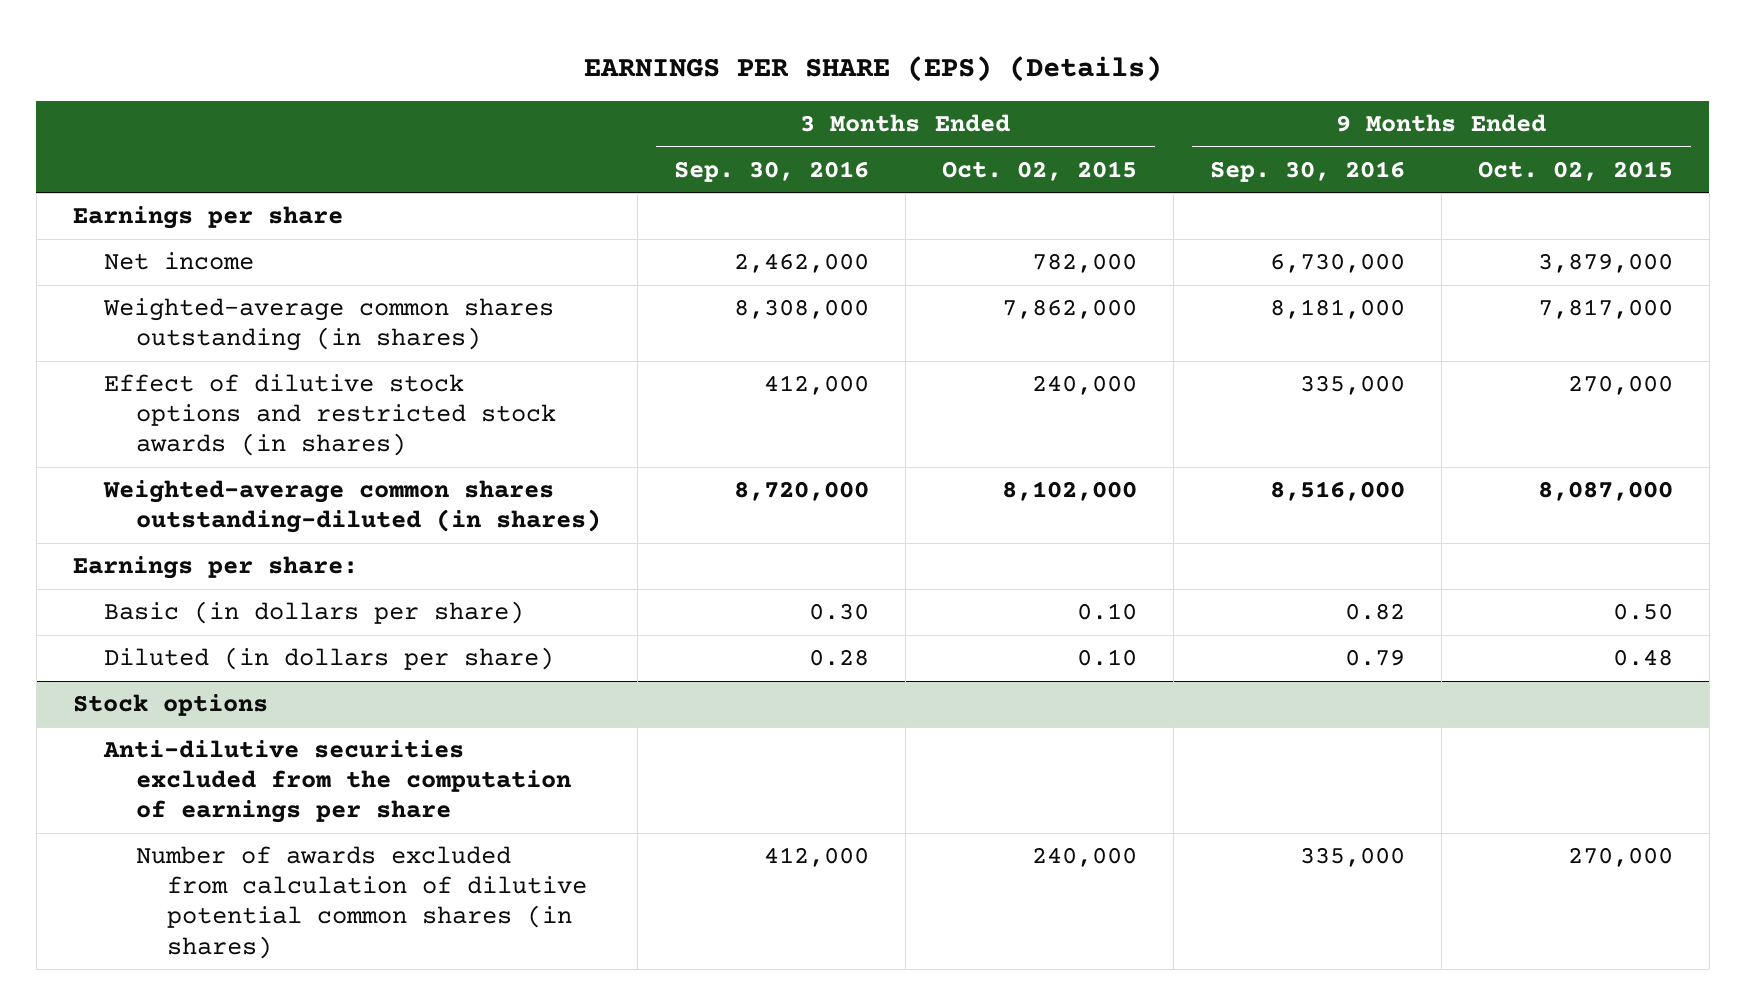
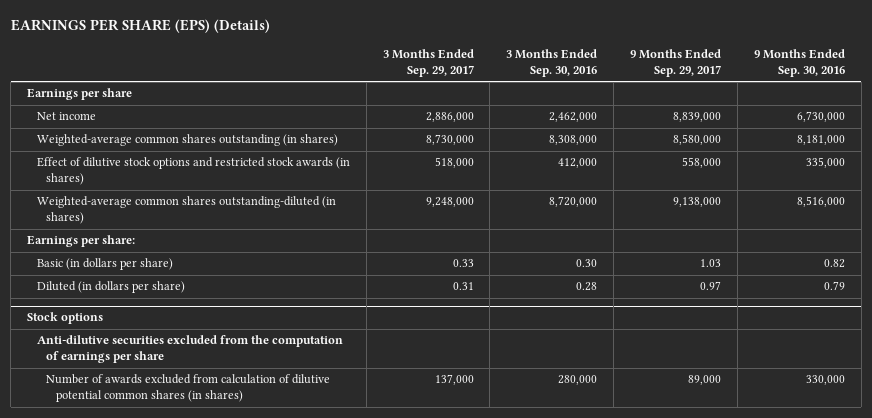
[941,160,1137,181] Oct. 02, 2015 -> none
[1477,160,1673,181] Oct. 02, 2015 -> none
none -> [382,48,474,77] 3 Months Ended Sep. 29, 2017
none -> [630,48,722,77] 9 Months Ended Sep. 29, 2017
[763,847,869,868] 412,000 -> [558,375,598,386] 280,000
[1299,847,1405,868] 335,000 -> [806,375,846,386] 330,000

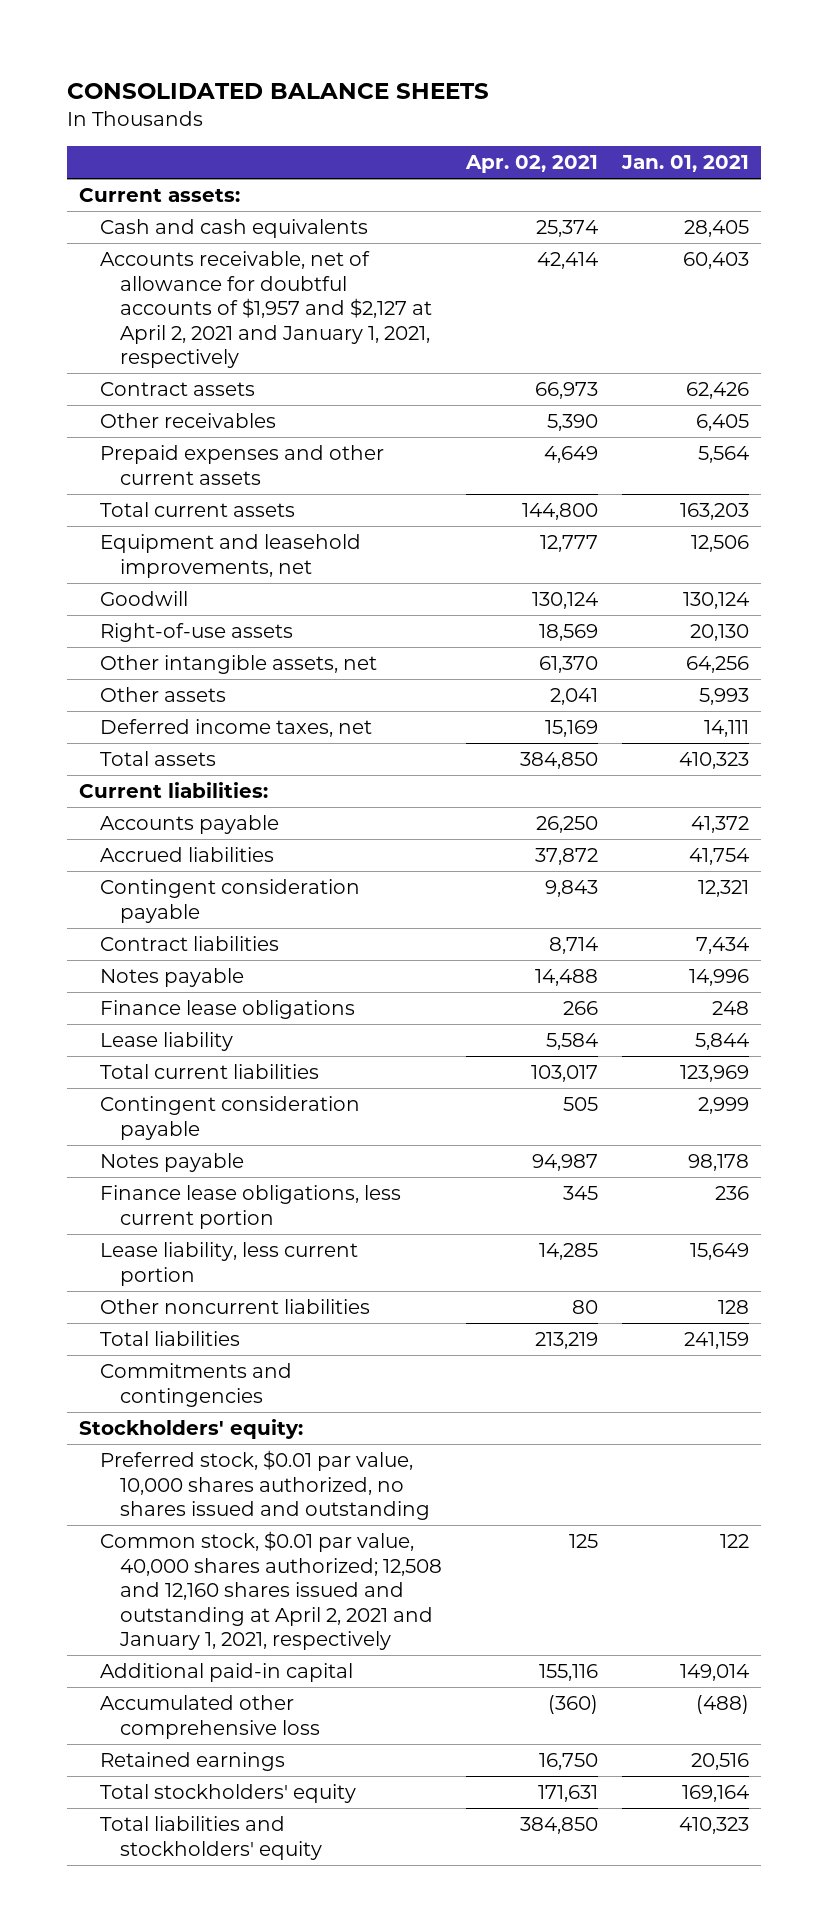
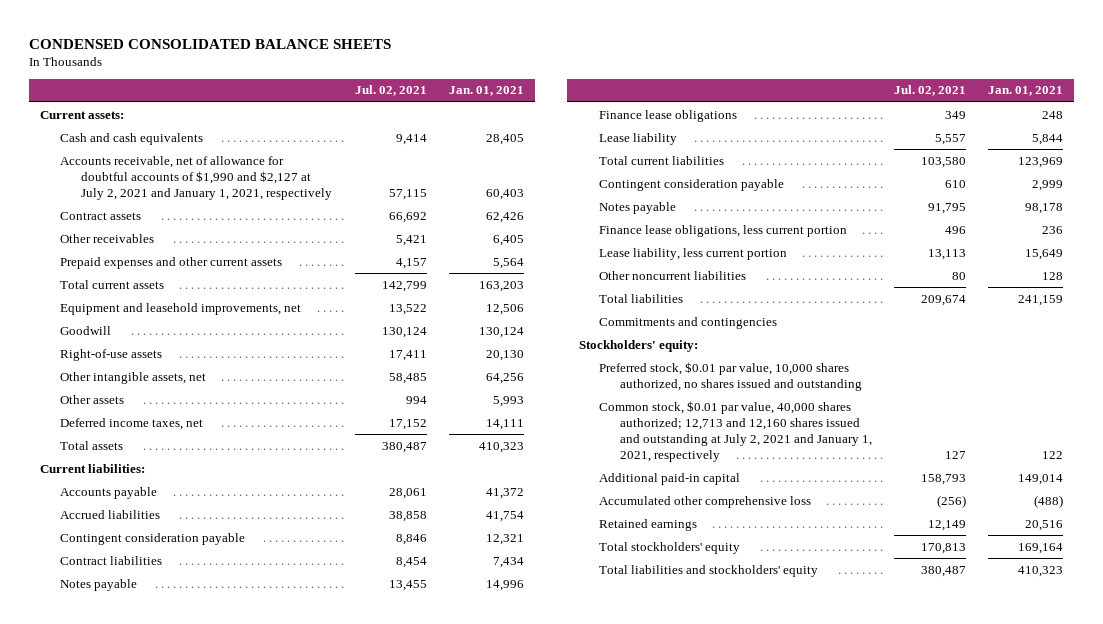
[67,82,490,99] CONSOLIDATED BALANCE SHEETS -> [28,38,391,49] CONDENSED CONSOLIDATED BALANCE SHEETS
[464,154,598,173] Apr. 02, 2021 -> none
none -> [354,85,427,97] Jul. 02, 2021
[99,251,433,369] Accounts receivable, net of allowance for doubtful accounts of $1,957 and $2,127 at April 2, 2021 and January 1, 2021, respectively -> [60,155,332,200] Accounts receivable, net of allowance for doubtful accounts of $1,990 and $2,127 at July 2, 2021 and January 1, 2021, respectively
[99,1531,443,1651] Common stock, $0.01 par value, 40,000 shares authorized; 12,508 and 12,160 shares issued and outstanding at April 2, 2021 and January 1, 2021, respectively -> [599,400,872,462] Common stock, $0.01 par value, 40,000 shares authorized; 12,713 and 12,160 shares issued and outstanding at July 2, 2021 and January 1, 2021, respectively

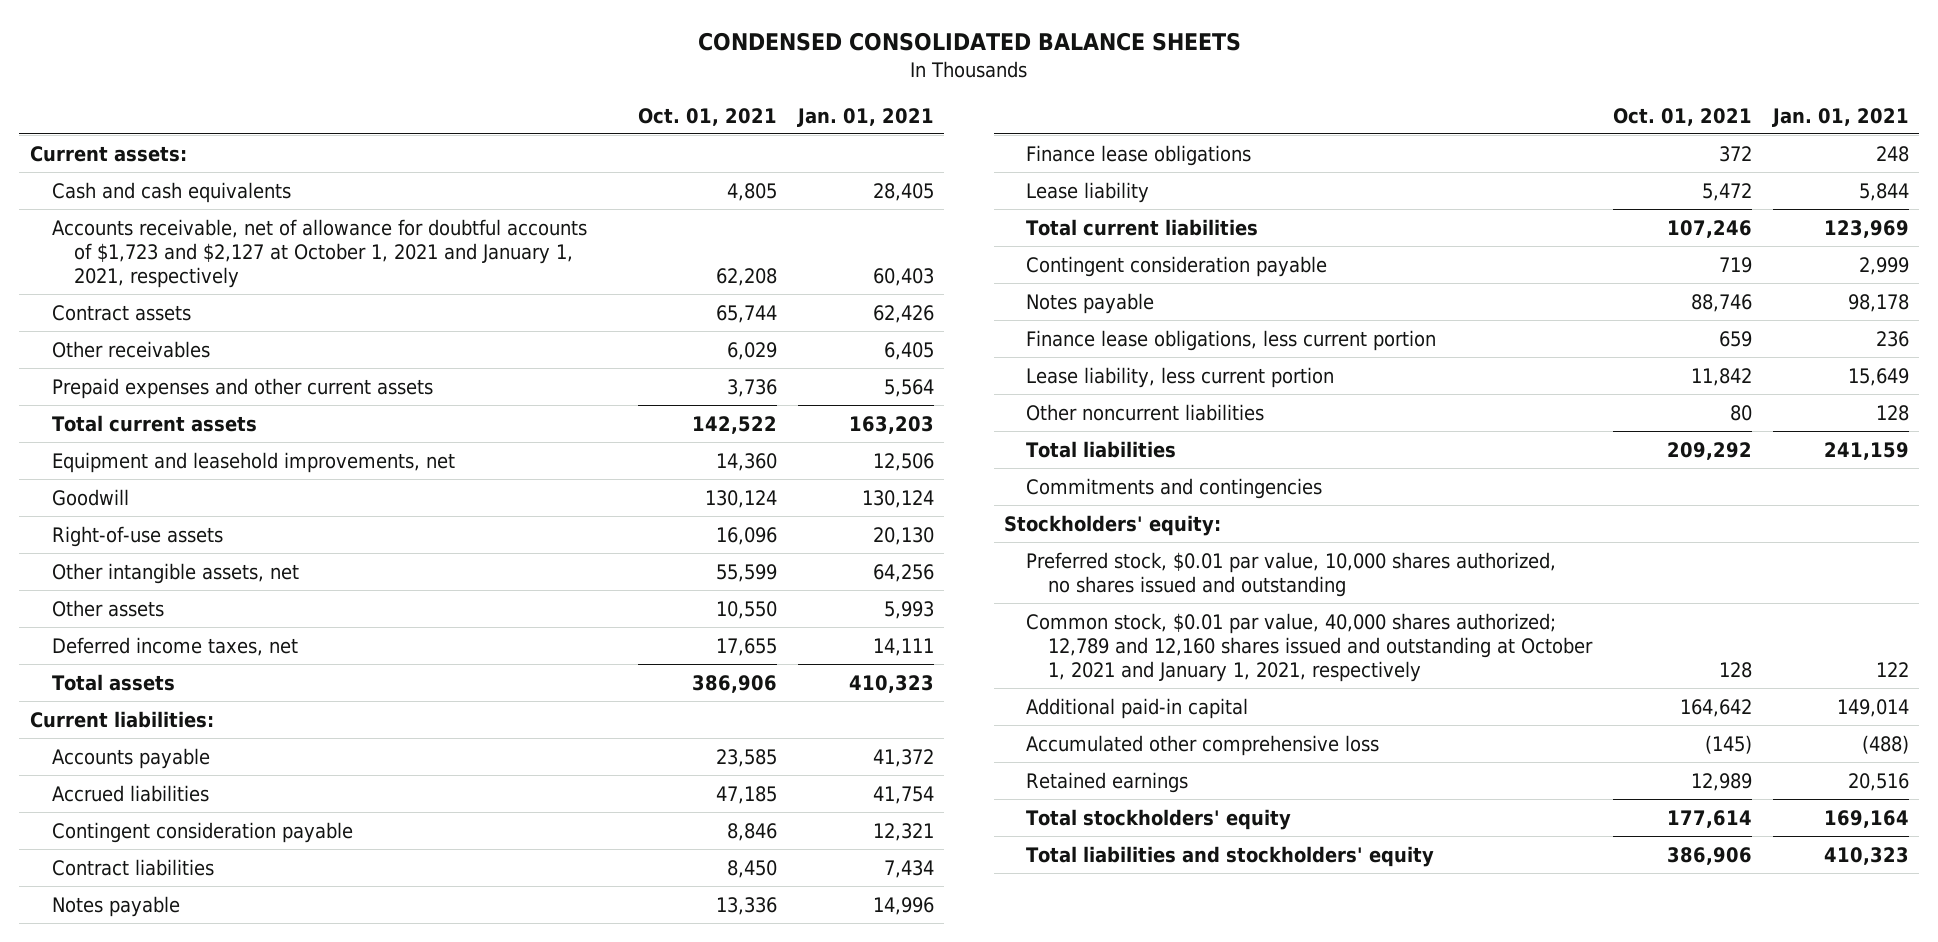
[354,85,427,97] Jul. 02, 2021 -> none
none -> [638,107,778,126] Oct. 01, 2021
[60,155,332,200] Accounts receivable, net of allowance for doubtful accounts of $1,990 and $2,127 at July 2, 2021 and January 1, 2021, respectively -> [51,218,587,289] Accounts receivable, net of allowance for doubtful accounts of $1,723 and $2,127 at October 1, 2021 and January 1, 2021, respectively
[599,400,872,462] Common stock, $0.01 par value, 40,000 shares authorized; 12,713 and 12,160 shares issued and outstanding at July 2, 2021 and January 1, 2021, respectively -> [1026,612,1594,683] Common stock, $0.01 par value, 40,000 shares authorized; 12,789 and 12,160 shares issued and outstanding at October 1, 2021 and January 1, 2021, respectively

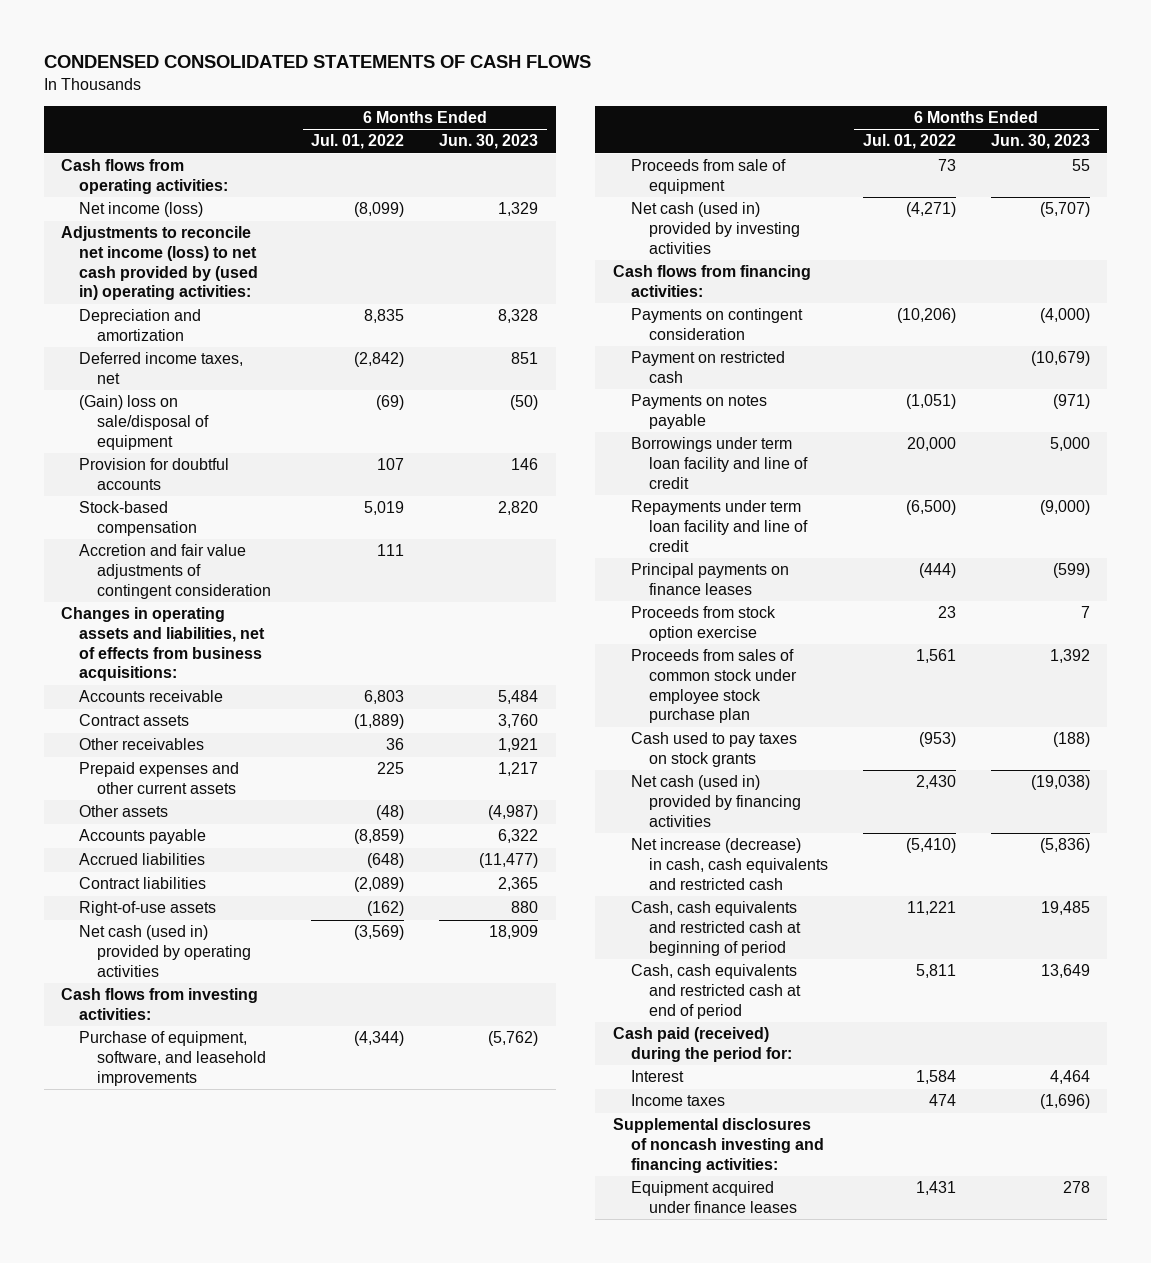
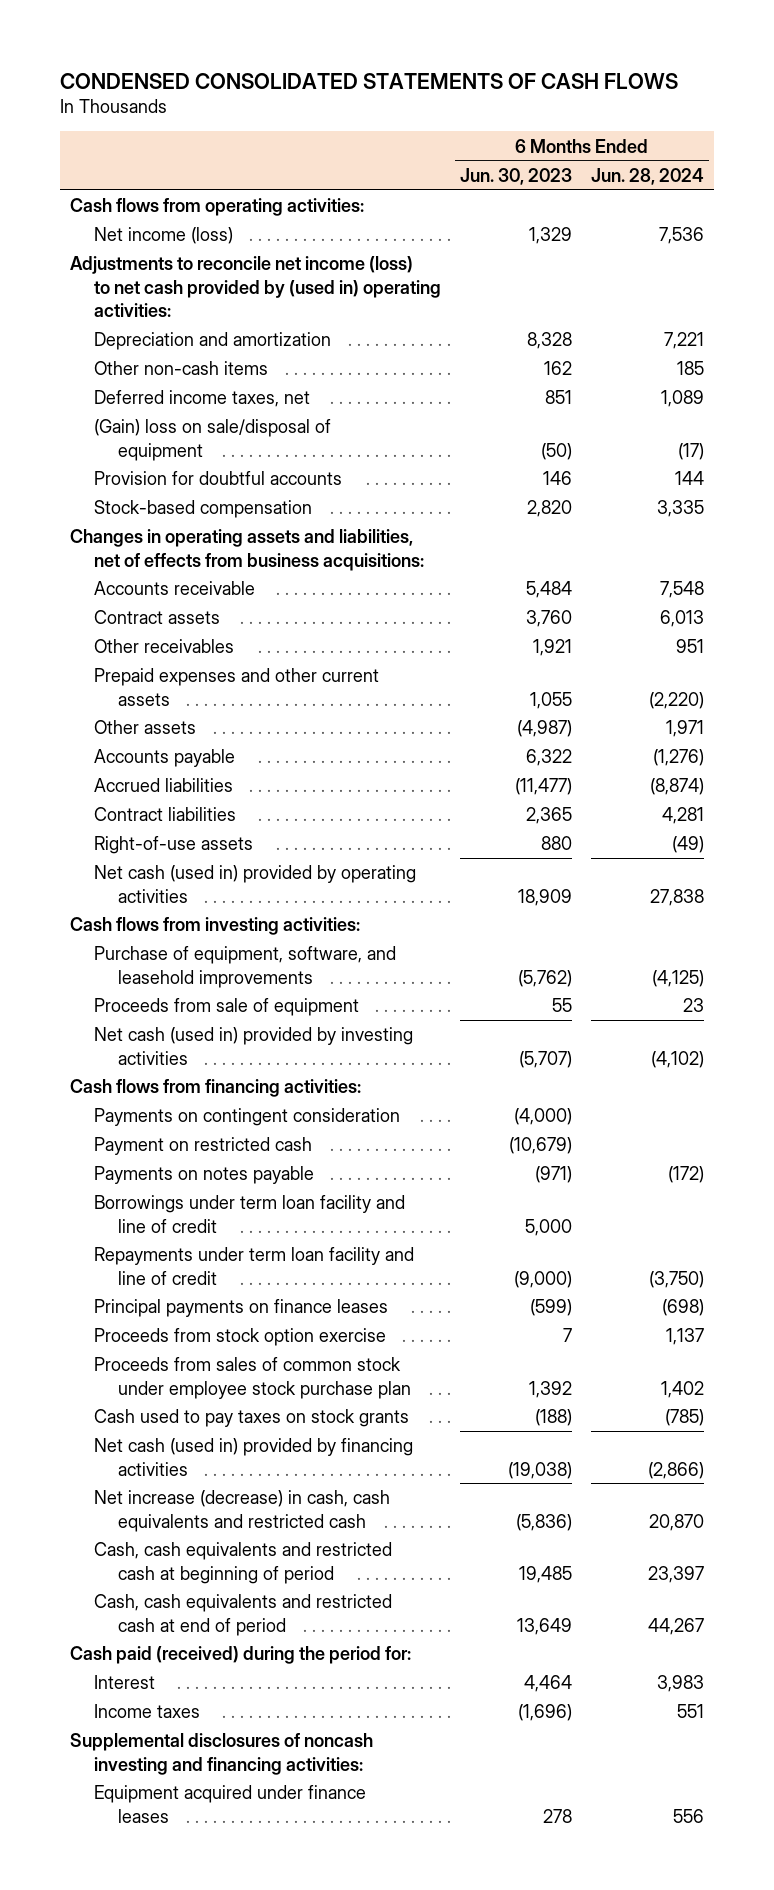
[311,134,405,150] Jul. 01, 2022 -> none
none -> [591,167,705,185] Jun. 28, 2024
none -> [94,361,269,376] Other non-cash items
[79,544,272,599] Accretion and fair value adjustments of contingent consideration -> none
[498,762,539,777] 1,217 -> [530,691,573,709] 1,055

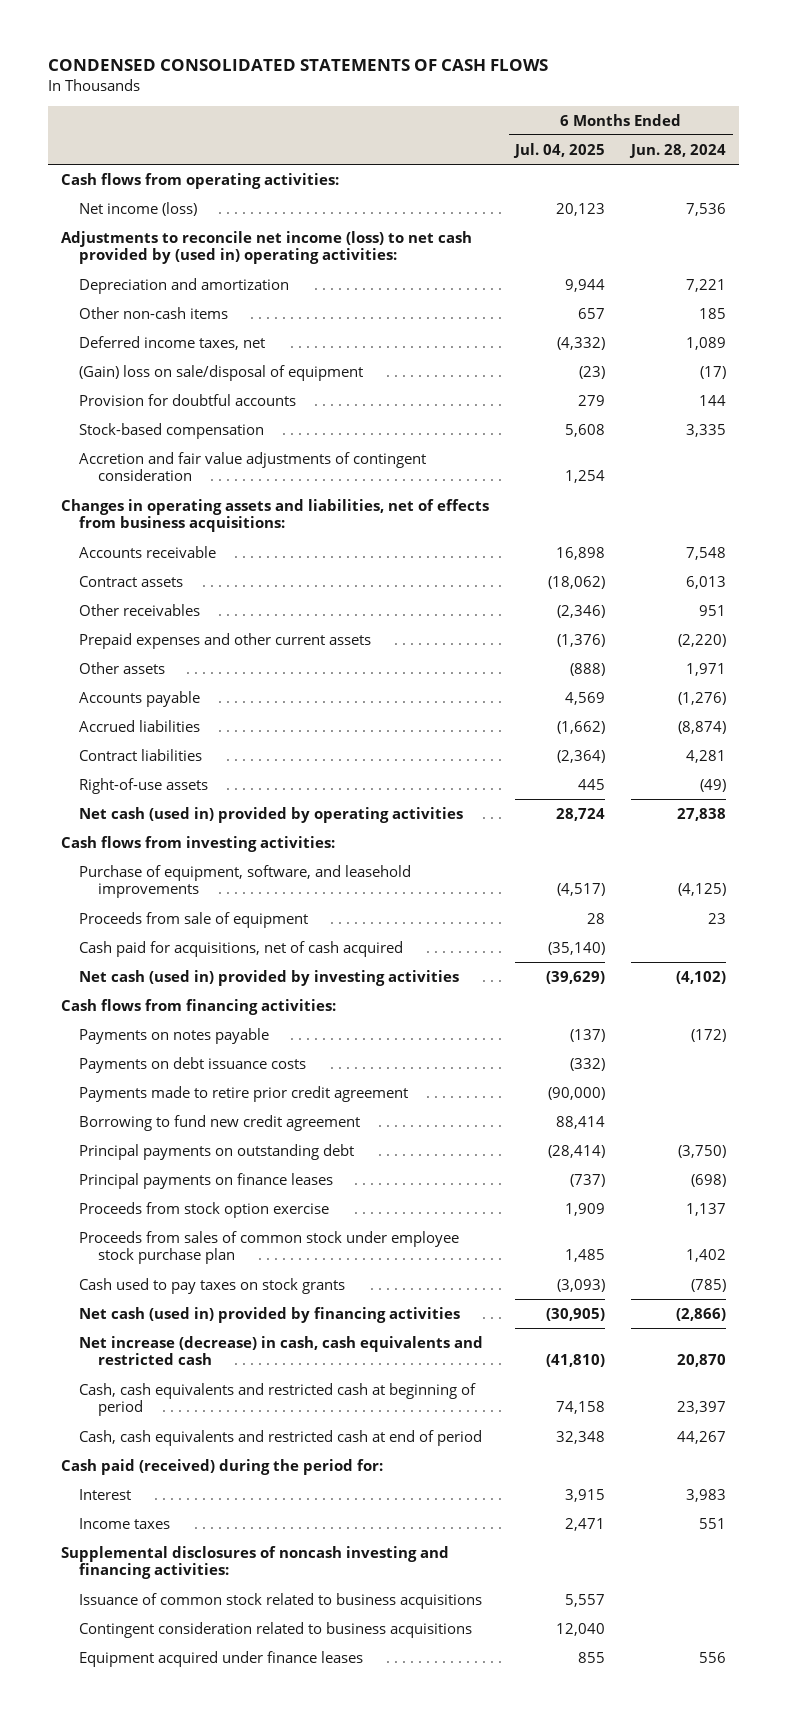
[460,167,573,185] Jun. 30, 2023 -> none
none -> [513,142,606,158] Jul. 04, 2025
none -> [79,451,427,482] Accretion and fair value adjustments of contingent consideration
none -> [79,940,404,957] Cash paid for acquisitions, net of cash acquired
[94,1108,401,1127] Payments on contingent consideration -> none
[94,1137,313,1156] Payment on restricted cash -> none
none -> [79,1056,307,1073] Payments on debt issuance costs
none -> [79,1085,409,1102] Payments made to retire prior credit agreement
[94,1195,406,1233] Borrowings under term loan facility and line of credit -> [79,1114,361,1131] Borrowing to fund new credit agreement
[94,1247,415,1285] Repayments under term loan facility and line of credit -> [79,1143,355,1160] Principal payments on outstanding debt
none -> [79,1592,483,1609] Issuance of common stock related to business acquisitions
none -> [79,1621,473,1638] Contingent consideration related to business acquisitions

